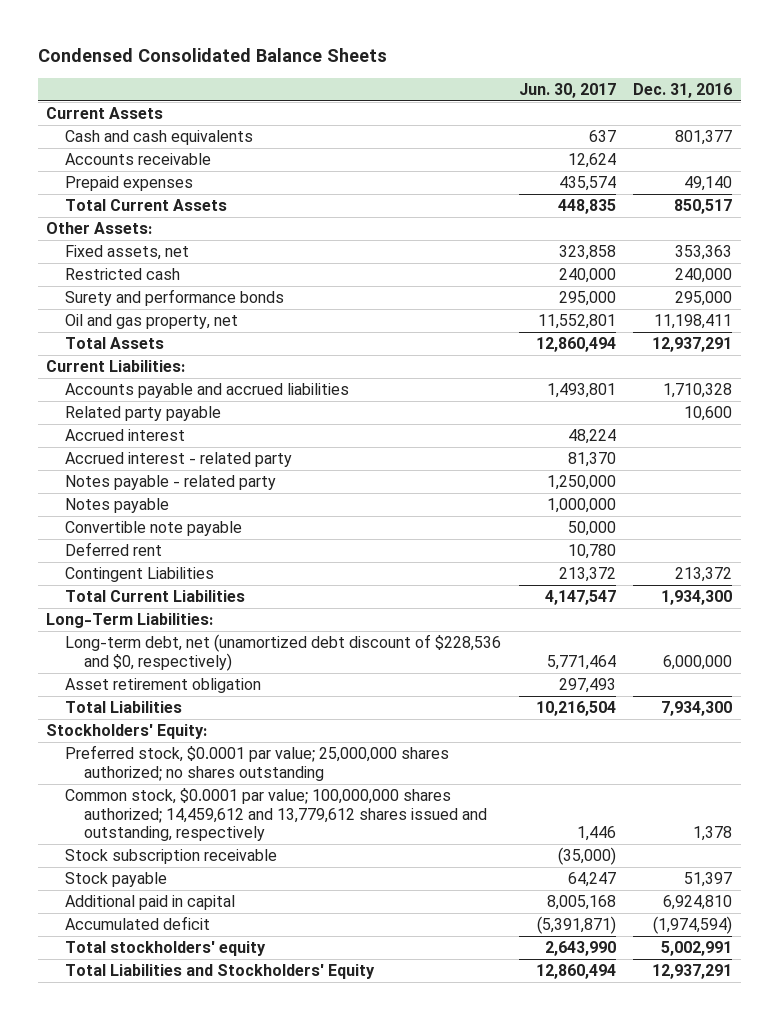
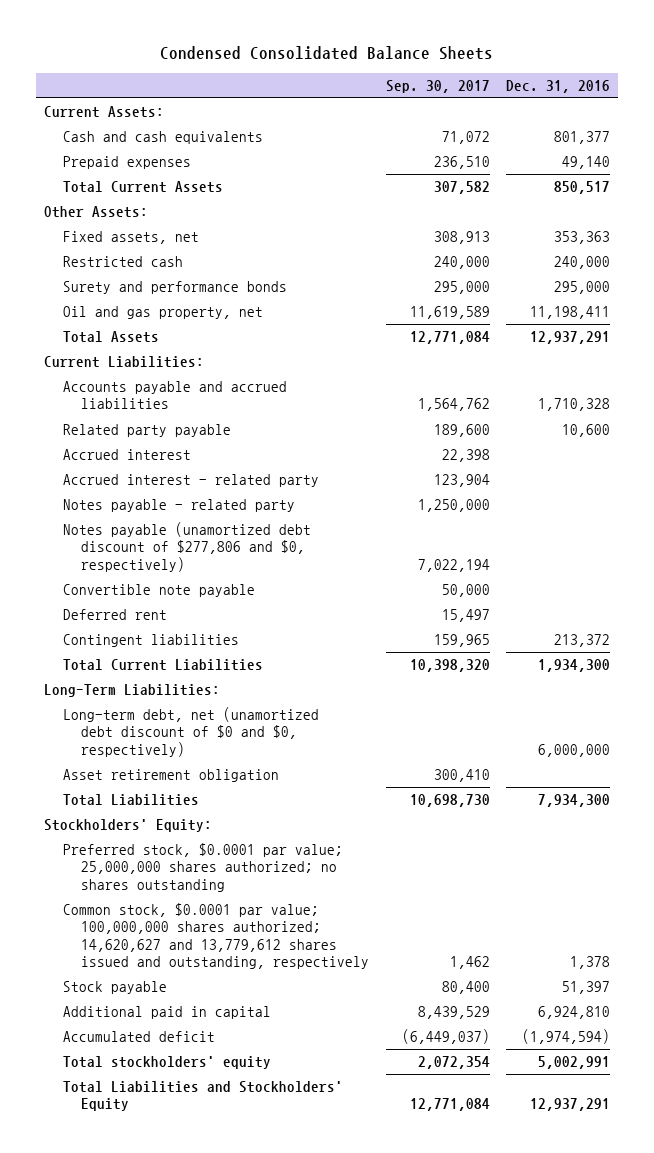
[518,83,616,99] Jun. 30, 2017 -> none
none -> [385,79,490,93] Sep. 30, 2017
[46,107,164,120] Current Assets -> [43,106,164,119] Current Assets:
[65,153,212,166] Accounts receivable -> none
[65,498,170,514] Notes payable -> [62,522,311,572] Notes payable (unamortized debt discount of $277,806 and $0, respectively)
[65,567,215,583] Contingent Liabilities -> [62,634,239,648] Contingent liabilities
[65,634,502,671] Long-term debt, net (unamortized debt discount of $228,536 and $0, respectively) -> [62,707,319,757] Long-term debt, net (unamortized debt discount of $0 and $0, respectively)
[65,849,278,865] Stock subscription receivable -> none
[65,788,487,842] Common stock, $0.0001 par value; 100,000,000 shares authorized; 14,459,612 and 13,779,612 shares issued and outstanding, respectively -> [62,903,370,969] Common stock, $0.0001 par value; 100,000,000 shares authorized; 14,620,627 and 13,779,612 shares issued and outstanding, respectively

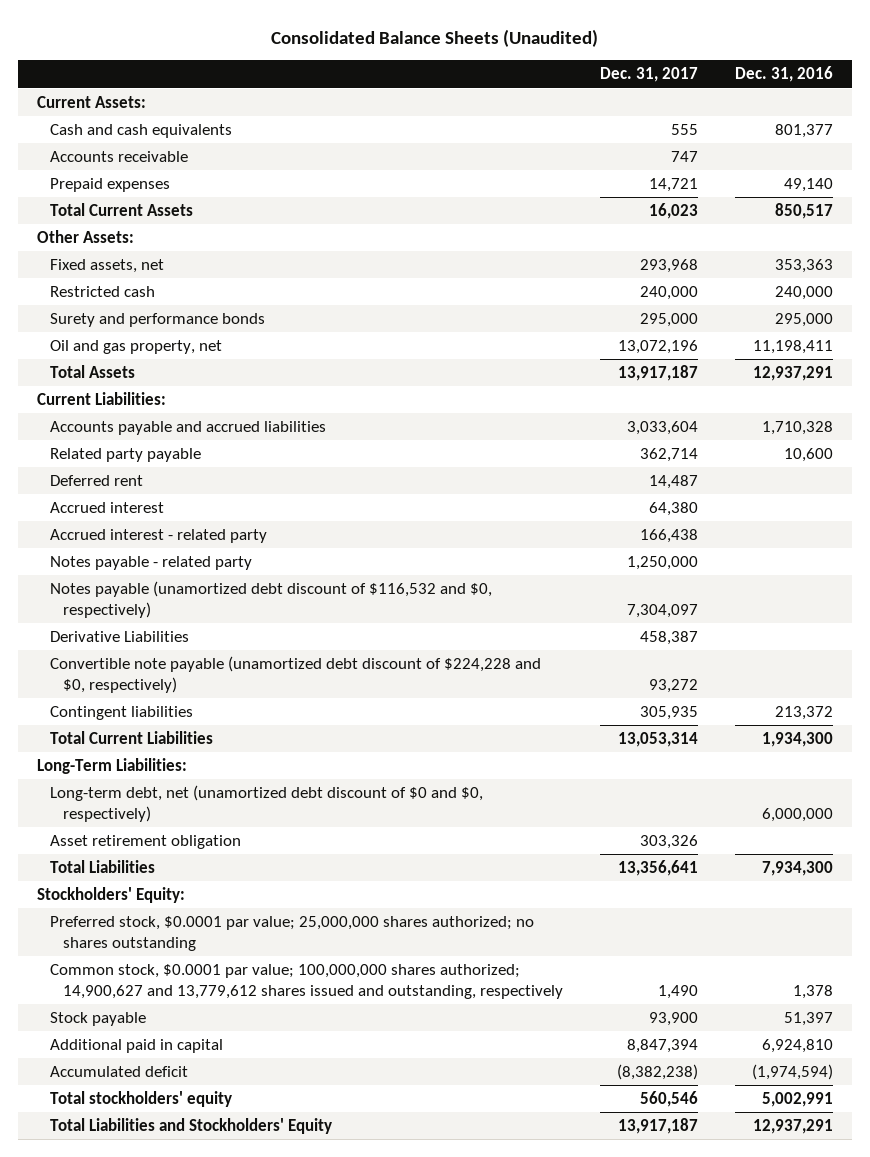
[159,46,493,61] Condensed Consolidated Balance Sheets -> [270,28,598,47] Consolidated Balance Sheets (Unaudited)
[385,79,490,93] Sep. 30, 2017 -> none
none -> [599,67,698,83] Dec. 31, 2017
none -> [49,150,188,162] Accounts receivable
[62,609,167,621] Deferred rent -> [49,474,143,486] Deferred rent
[62,522,311,572] Notes payable (unamortized debt discount of $277,806 and $0, respectively) -> [49,580,492,619] Notes payable (unamortized debt discount of $116,532 and $0, respectively)
none -> [49,630,189,642] Derivative Liabilities
[62,584,255,598] Convertible note payable -> [49,655,541,694] Convertible note payable (unamortized debt discount of $224,228 and $0, respectively)
[62,903,370,969] Common stock, $0.0001 par value; 100,000,000 shares authorized; 14,620,627 and 13,779,612 shares issued and outstanding, respectively -> [49,963,563,1000] Common stock, $0.0001 par value; 100,000,000 shares authorized; 14,900,627 and 13,779,612 shares issued and outstanding, respectively

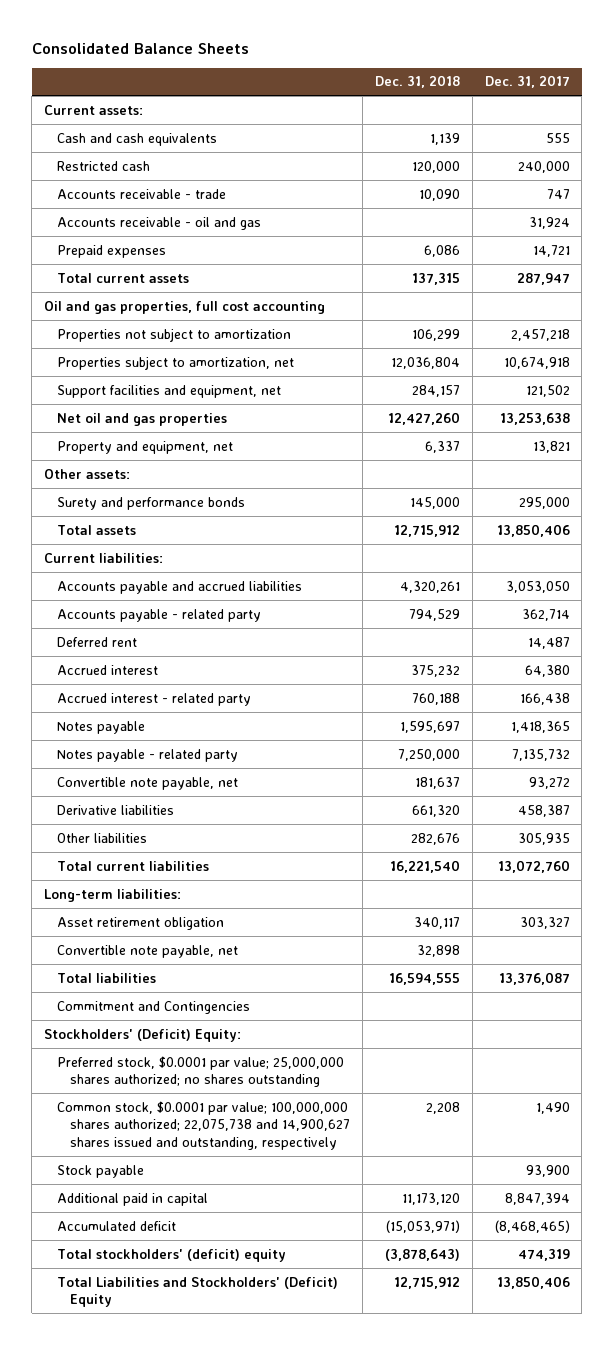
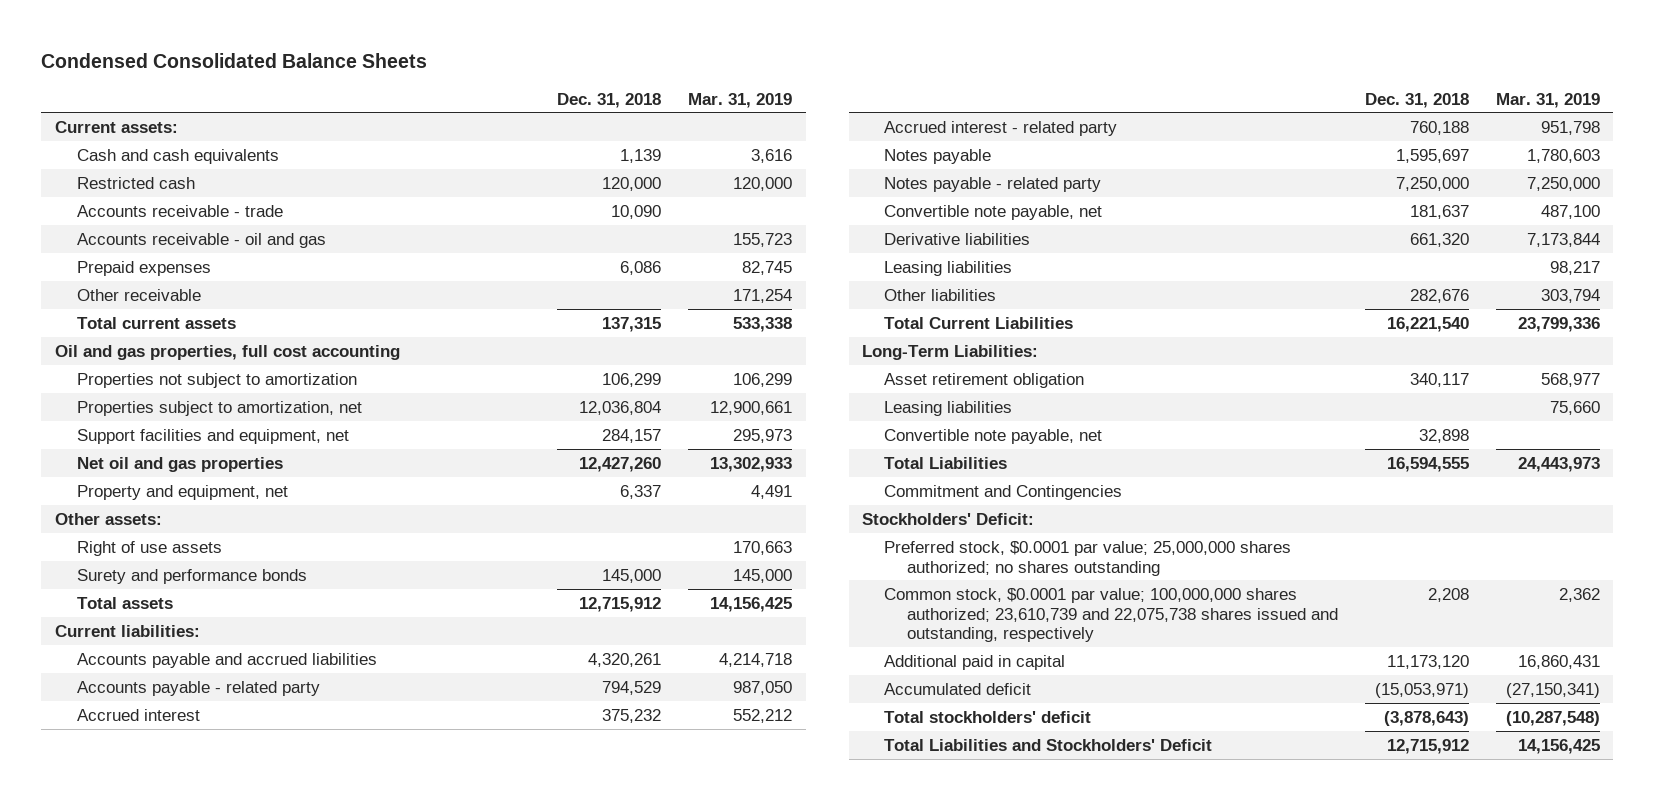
[31,42,249,54] Consolidated Balance Sheets -> [41,52,428,68] Condensed Consolidated Balance Sheets
[484,75,570,89] Dec. 31, 2017 -> none
none -> [688,92,793,108] Mar. 31, 2019
none -> [76,288,201,301] Other receivable
none -> [76,540,222,556] Right of use assets
[57,636,138,647] Deferred rent -> none
none -> [884,260,1013,276] Leasing liabilities
[57,860,210,871] Total current liabilities -> [884,316,1074,329] Total Current Liabilities
[44,888,182,902] Long-term liabilities: -> [862,344,1039,360] Long-Term Liabilities:
none -> [884,400,1013,416] Leasing liabilities
[57,972,157,983] Total liabilities -> [884,456,1008,469] Total Liabilities
[44,1028,242,1042] Stockholders' (Deficit) Equity: -> [862,512,1035,525] Stockholders' Deficit:
[57,1164,145,1178] Stock payable -> none
[57,1100,351,1150] Common stock, $0.0001 par value; 100,000,000 shares authorized; 22,075,738 and 14,900,627 shares issued and outstanding, respectively -> [884,587,1338,643] Common stock, $0.0001 par value; 100,000,000 shares authorized; 23,610,739 and 22,075,738 shares issued and outstanding, respectively
[57,1248,287,1262] Total stockholders' (deficit) equity -> [884,710,1092,723] Total stockholders' deficit
[57,1276,339,1308] Total Liabilities and Stockholders' (Deficit) Equity -> [884,738,1213,751] Total Liabilities and Stockholders' Deficit

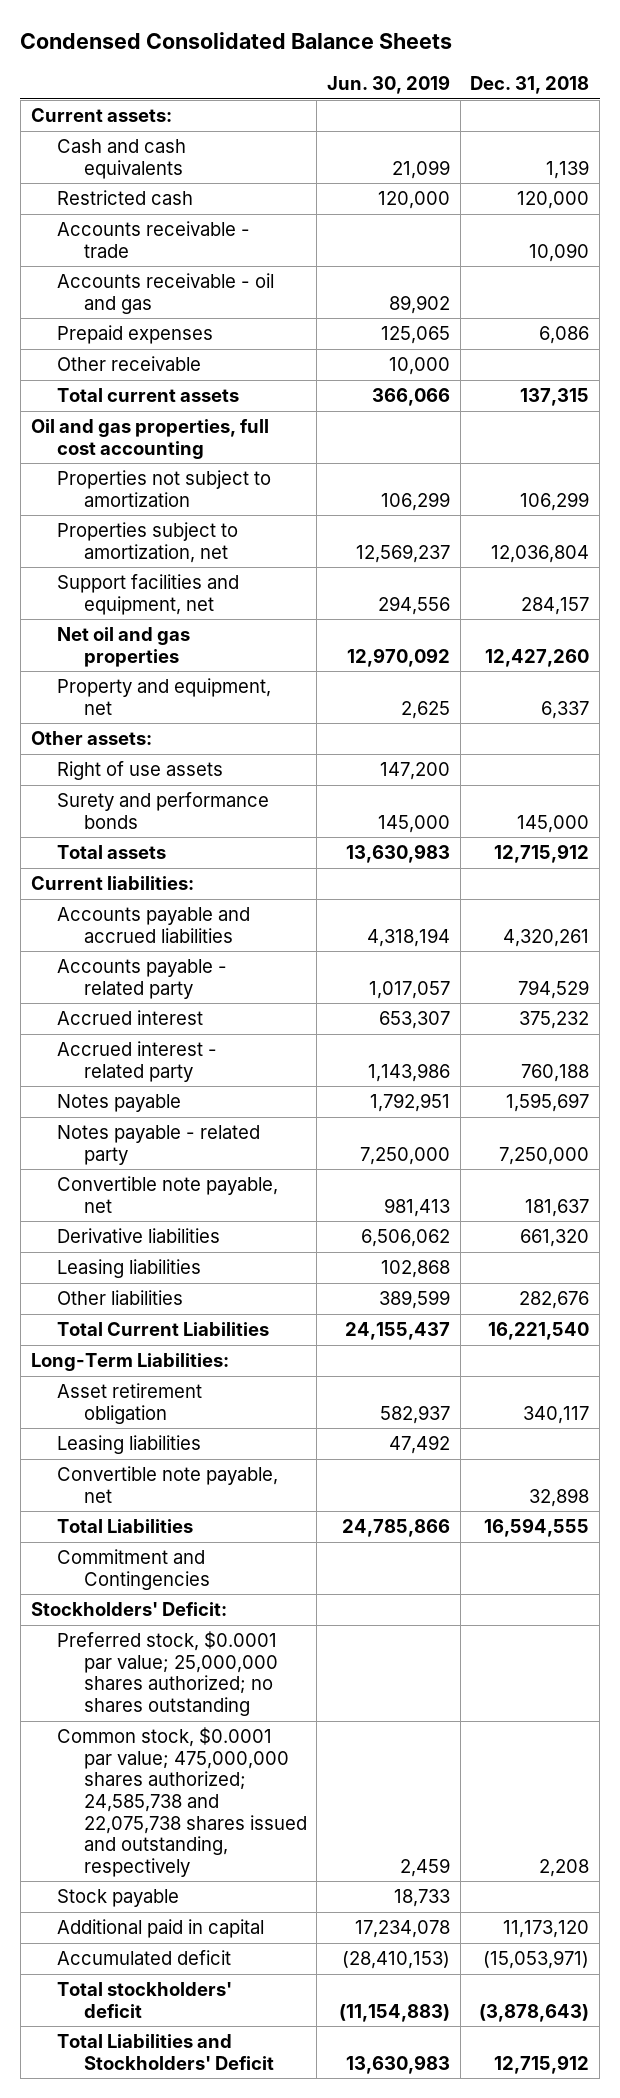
[688,92,793,108] Mar. 31, 2019 -> none
none -> [327,75,451,95] Jun. 30, 2019
[884,587,1338,643] Common stock, $0.0001 par value; 100,000,000 shares authorized; 23,610,739 and 22,075,738 shares issued and outstanding, respectively -> [57,1727,307,1877] Common stock, $0.0001 par value; 475,000,000 shares authorized; 24,585,738 and 22,075,738 shares issued and outstanding, respectively
none -> [57,1889,180,1908] Stock payable

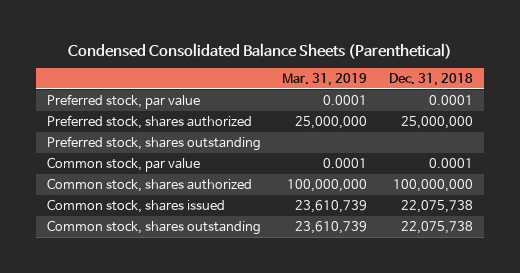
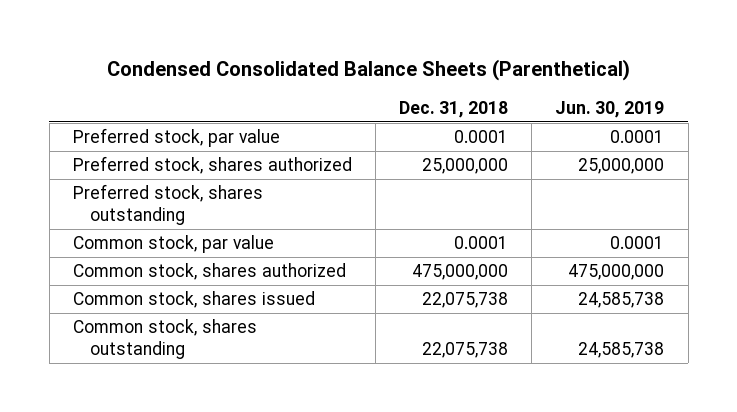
[282,73,368,87] Mar. 31, 2019 -> none
none -> [555,101,665,119] Jun. 30, 2019
[393,178,474,192] 100,000,000 -> [412,264,509,281] 475,000,000

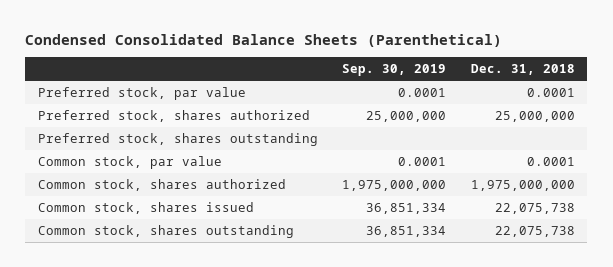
[555,101,665,119] Jun. 30, 2019 -> none
none -> [342,64,447,77] Sep. 30, 2019
[412,264,509,281] 475,000,000 -> [471,179,576,191] 1,975,000,000

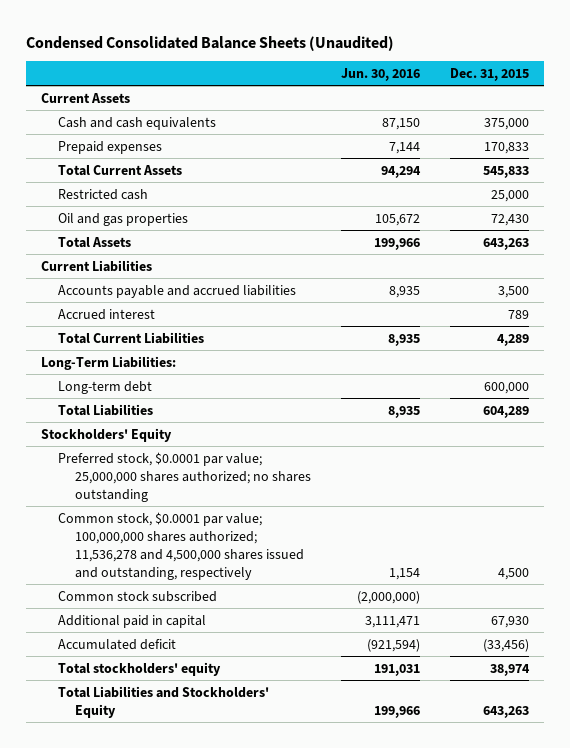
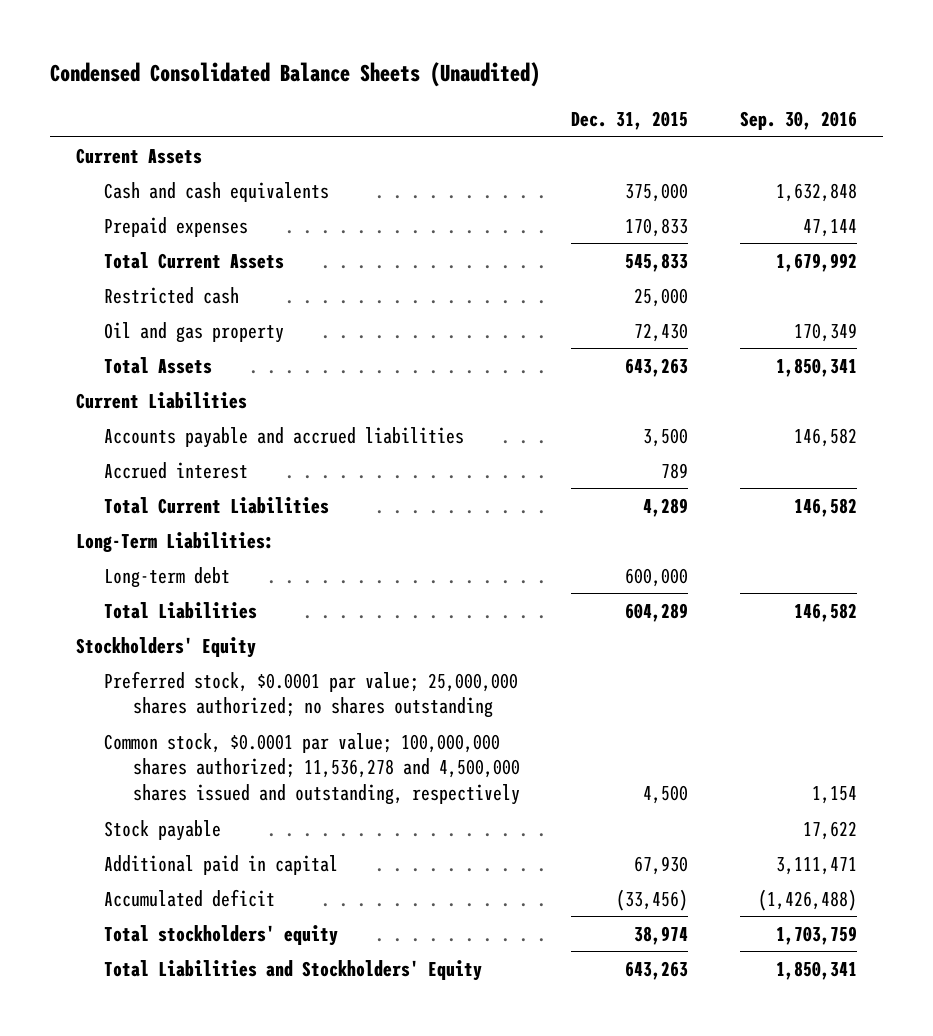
[341,68,421,82] Jun. 30, 2016 -> none
none -> [740,111,858,131] Sep. 30, 2016
[58,212,189,226] Oil and gas properties -> [104,321,285,343] Oil and gas property
[58,590,218,602] Common stock subscribed -> [104,819,222,841] Stock payable

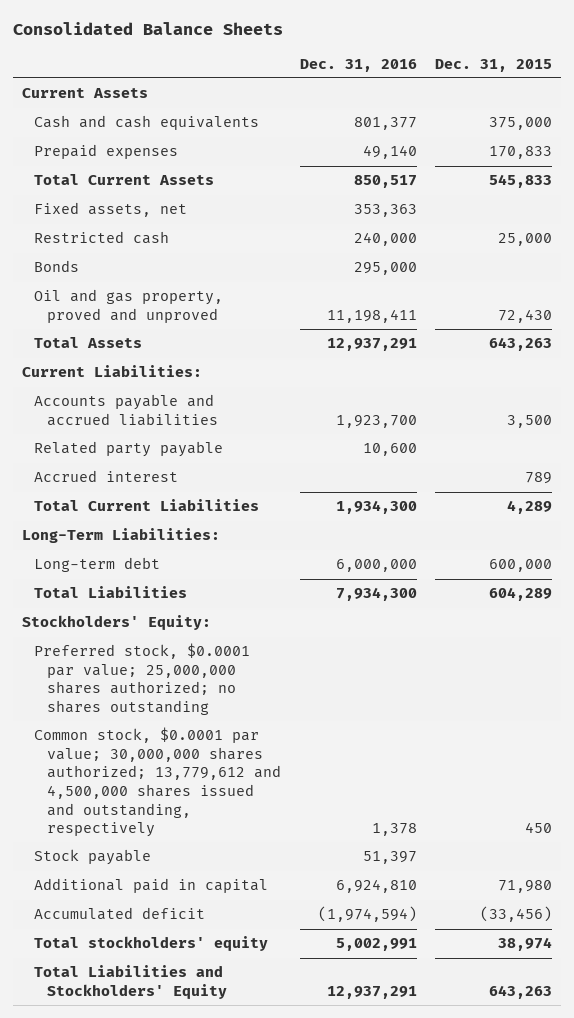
[50,62,541,88] Condensed Consolidated Balance Sheets (Unaudited) -> [12,21,283,35] Consolidated Balance Sheets
[740,111,858,131] Sep. 30, 2016 -> none
none -> [299,58,417,72] Dec. 31, 2016
none -> [34,202,188,218] Fixed assets, net
none -> [34,260,80,273] Bonds
[104,321,285,343] Oil and gas property -> [34,289,224,323] Oil and gas property, proved and unproved
[76,391,248,409] Current Liabilities -> [21,365,202,378] Current Liabilities:
none -> [34,441,224,458] Related party payable
[76,636,257,658] Stockholders' Equity -> [21,615,211,631] Stockholders' Equity:
[104,732,520,805] Common stock, $0.0001 par value; 100,000,000 shares authorized; 11,536,278 and 4,500,000 shares issued and outstanding, respectively -> [34,727,282,838] Common stock, $0.0001 par value; 30,000,000 shares authorized; 13,779,612 and 4,500,000 shares issued and outstanding, respectively
[643,784,689,804] 4,500 -> [524,822,552,834] 450
[634,855,689,875] 67,930 -> [497,880,552,894] 71,980

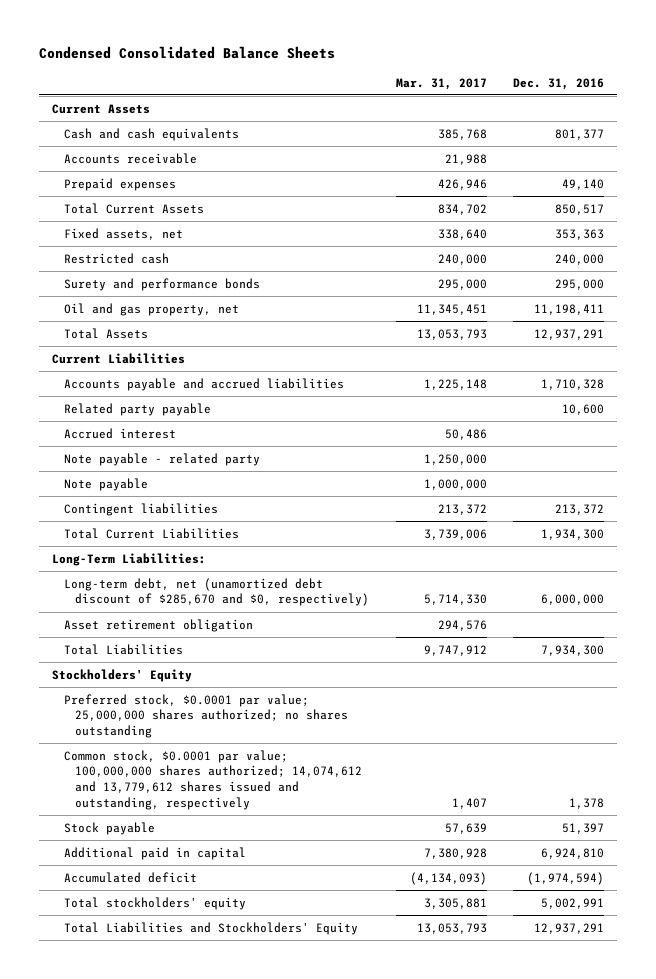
[12,21,283,35] Consolidated Balance Sheets -> [39,45,336,59] Condensed Consolidated Balance Sheets
[434,58,552,72] Dec. 31, 2015 -> none
none -> [395,77,487,90] Mar. 31, 2017
none -> [63,152,197,164] Accounts receivable
[34,260,80,273] Bonds -> [63,277,260,291] Surety and performance bonds
[34,289,224,323] Oil and gas property, proved and unproved -> [63,302,239,316] Oil and gas property, net
[21,365,202,378] Current Liabilities: -> [52,352,186,364] Current Liabilities
[335,414,417,428] 1,923,700 -> [541,378,605,390] 1,710,328
none -> [63,452,260,466] Note payable - related party
none -> [63,477,148,491] Note payable
none -> [63,502,218,516] Contingent liabilities
[34,557,161,573] Long-term debt -> [63,577,369,607] Long-term debt, net (unamortized debt discount of $285,670 and $0, respectively)
none -> [63,618,253,632] Asset retirement obligation
[21,615,211,631] Stockholders' Equity: -> [52,668,193,682] Stockholders' Equity
[34,727,282,838] Common stock, $0.0001 par value; 30,000,000 shares authorized; 13,779,612 and 4,500,000 shares issued and outstanding, respectively -> [63,749,362,810] Common stock, $0.0001 par value; 100,000,000 shares authorized; 14,074,612 and 13,779,612 shares issued and outstanding, respectively

